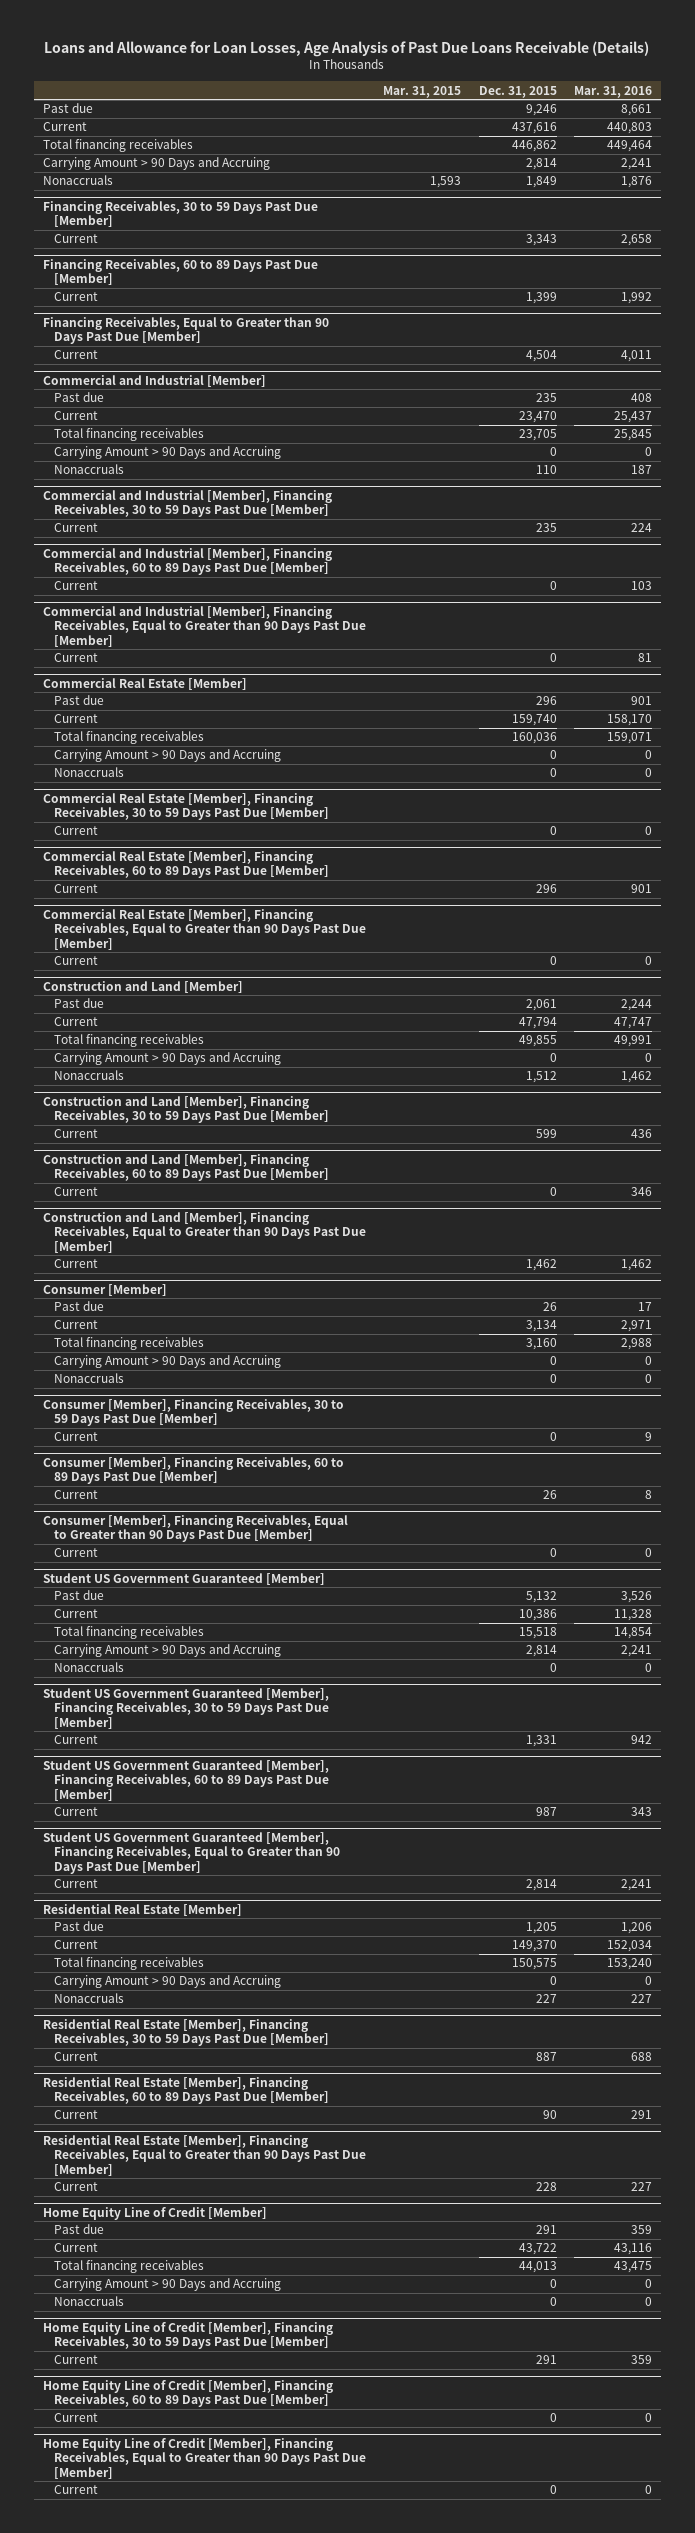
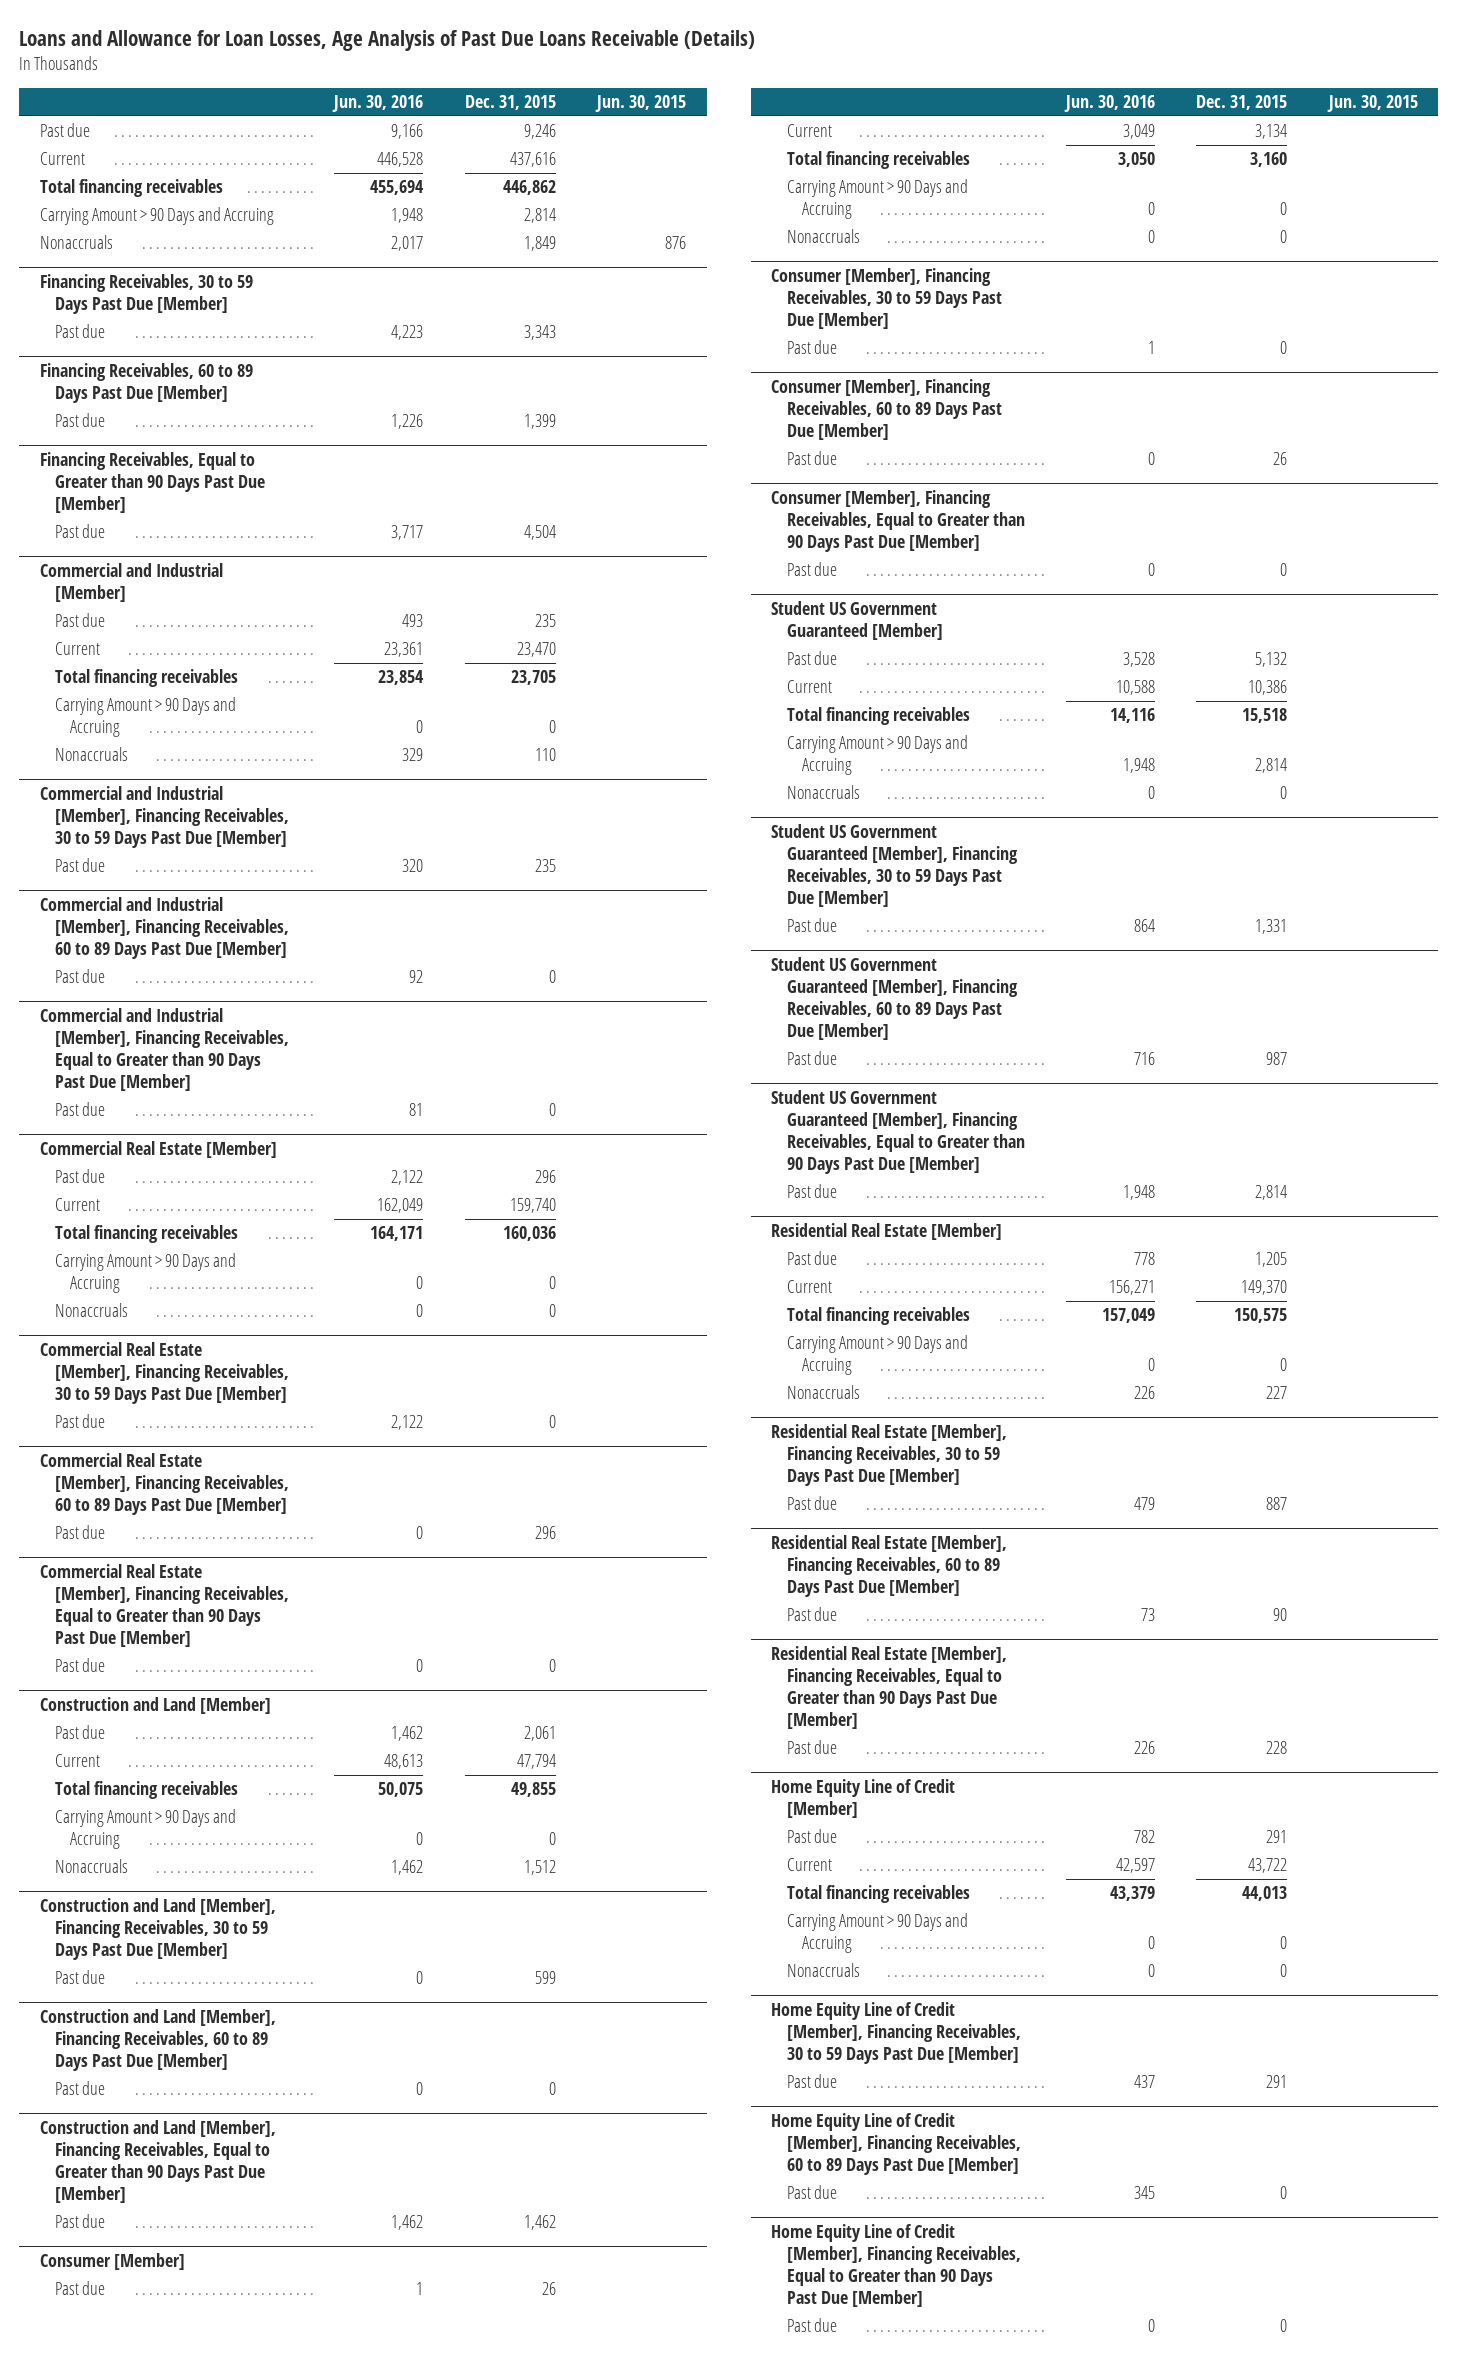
[383,85,462,98] Mar. 31, 2015 -> none
[574,85,653,98] Mar. 31, 2016 -> none
none -> [332,94,424,112] Jun. 30, 2016
none -> [594,94,686,112] Jun. 30, 2015
[53,234,98,244] Current -> [54,324,105,339] Past due
[53,292,98,302] Current -> [54,413,105,428] Past due
[53,350,98,360] Current -> [54,524,105,539] Past due
[53,523,98,533] Current -> [54,858,105,873] Past due
[53,581,98,591] Current -> none
none -> [54,969,105,984] Past due
[53,653,98,663] Current -> none
none -> [54,1102,105,1117] Past due
[53,826,98,836] Current -> none
none -> [54,1414,105,1429] Past due
[53,884,98,894] Current -> [54,1525,105,1540] Past due
[53,956,98,966] Current -> none
none -> [54,1658,105,1673] Past due
[53,1129,98,1139] Current -> [54,1970,105,1985] Past due
[53,1187,98,1197] Current -> none
none -> [54,2081,105,2096] Past due
[53,1259,98,1269] Current -> [54,2214,105,2229] Past due
[53,1432,98,1442] Current -> none
none -> [786,340,837,355] Past due
[53,1490,98,1500] Current -> none
none -> [786,451,837,466] Past due
[53,1548,98,1558] Current -> none
none -> [786,562,837,577] Past due
[53,1735,98,1745] Current -> [786,918,837,933] Past due
[53,1807,98,1817] Current -> [786,1051,837,1066] Past due
[53,1879,98,1889] Current -> [786,1184,837,1199] Past due
[53,2052,98,2062] Current -> [786,1496,837,1511] Past due
[53,2110,98,2120] Current -> none
none -> [786,1607,837,1622] Past due
[53,2182,98,2192] Current -> [786,1740,837,1755] Past due
[53,2355,98,2365] Current -> [786,2074,837,2089] Past due
[53,2413,98,2423] Current -> none
none -> [786,2185,837,2200] Past due
[53,2485,98,2495] Current -> none
none -> [786,2318,837,2333] Past due

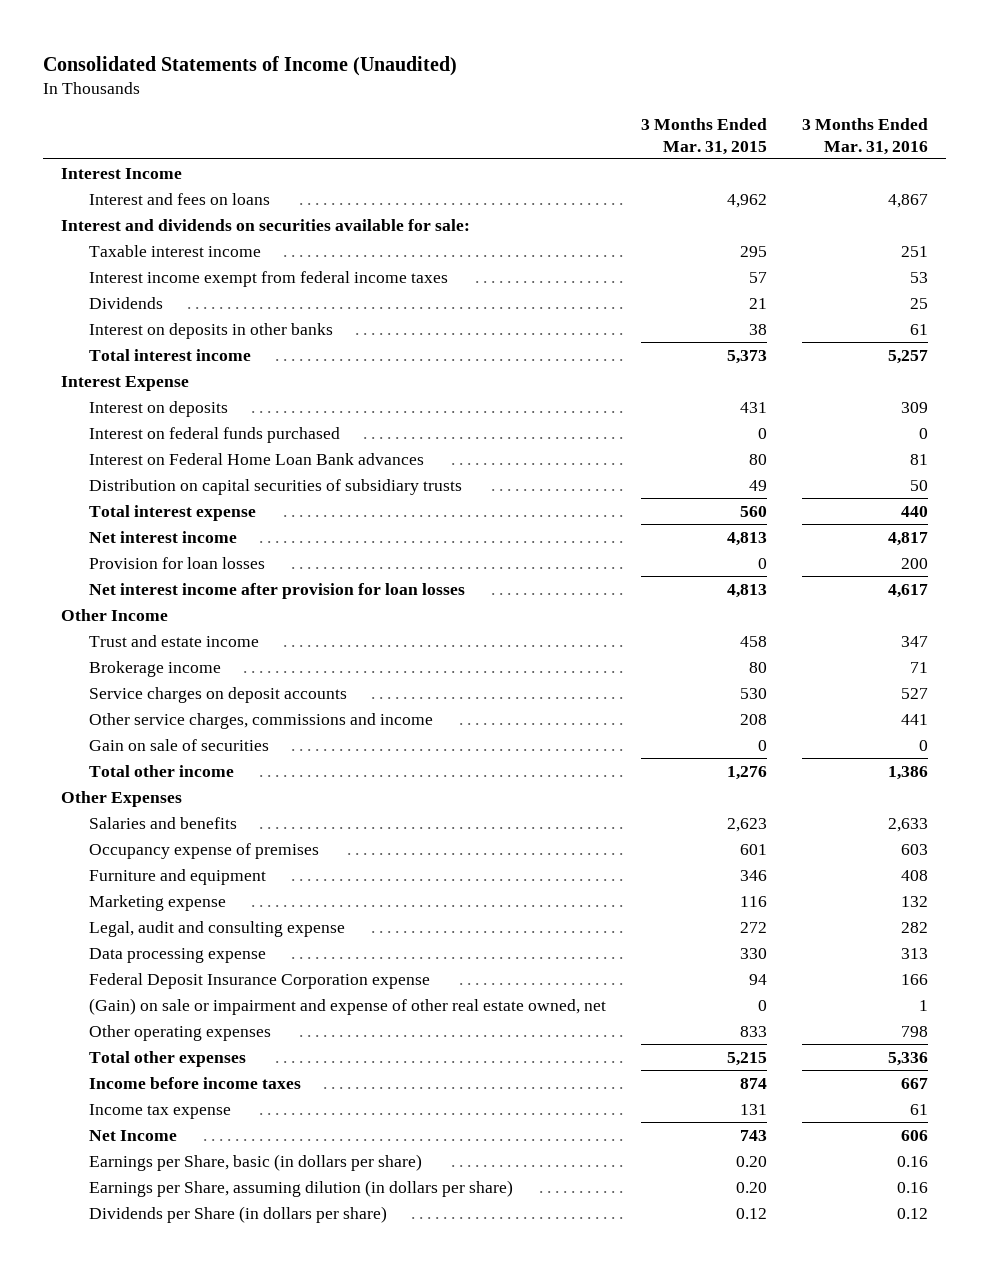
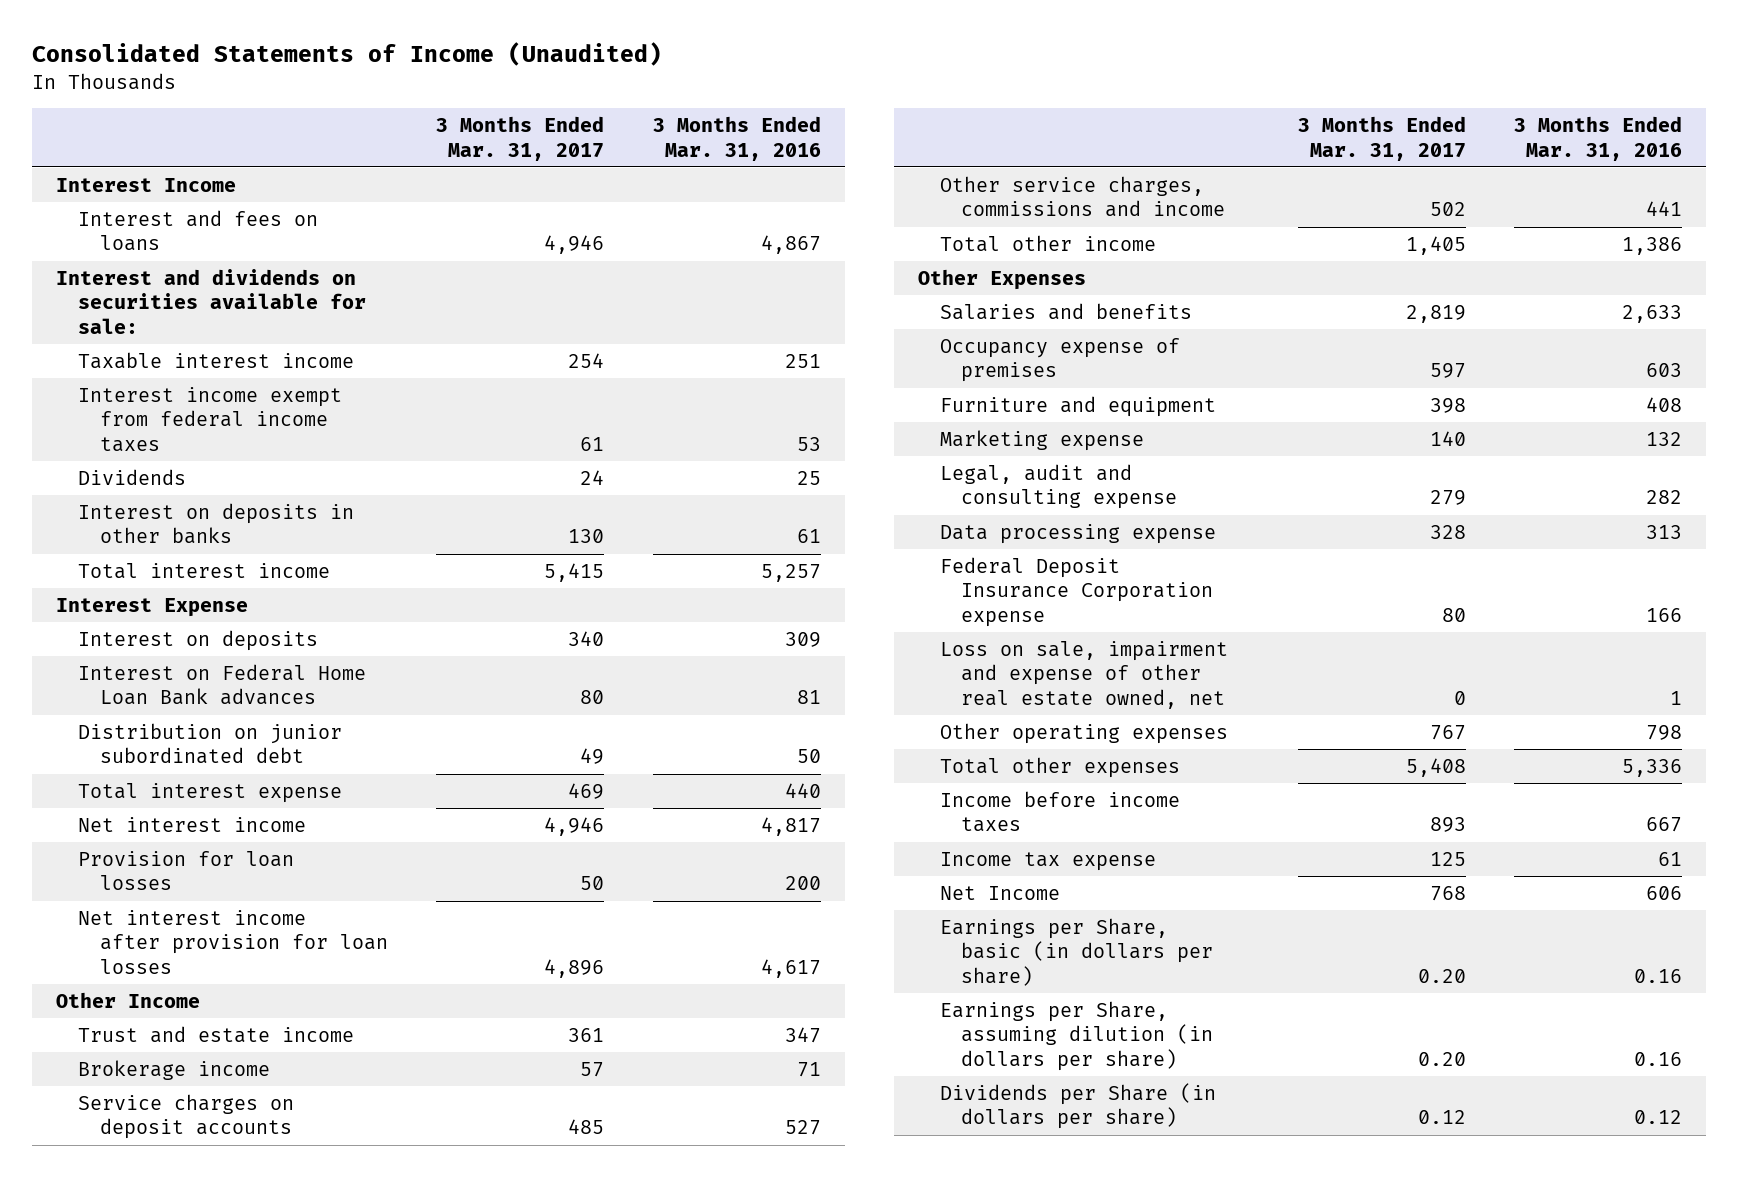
[640,118,767,155] 3 Months Ended Mar. 31, 2015 -> none
none -> [436,115,605,161] 3 Months Ended Mar. 31, 2017
[88,426,340,443] Interest on federal funds purchased -> none
[88,478,462,495] Distribution on capital securities of subsidiary trusts -> none
none -> [78,722,343,765] Distribution on junior subordinated debt
[88,738,269,751] Gain on sale of securities -> none
[88,997,606,1015] (Gain) on sale or impairment and expense of other real estate owned, net -> [939,640,1228,710] Loss on sale, impairment and expense of other real estate owned, net

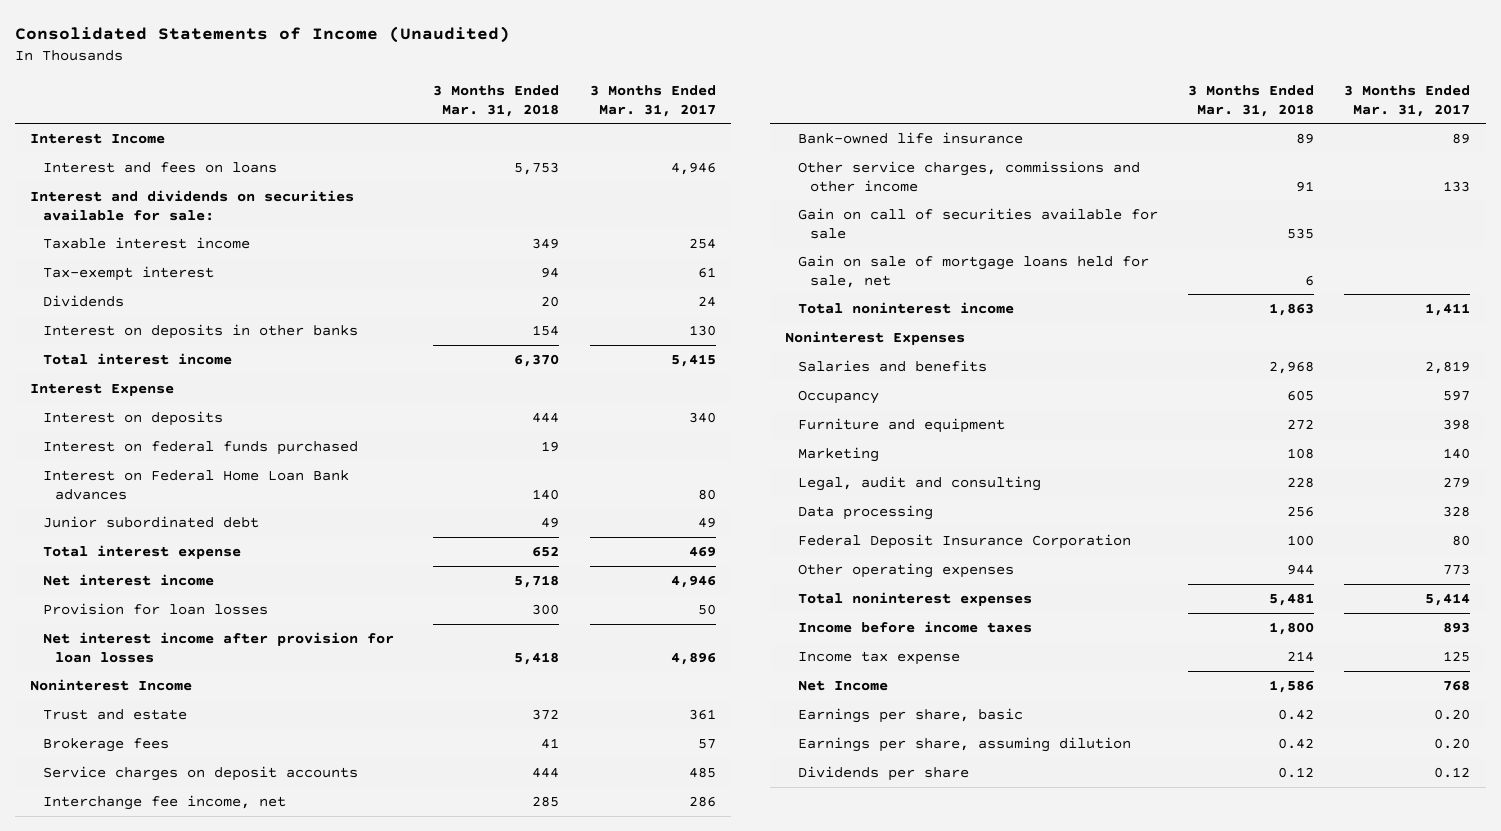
[652,115,821,161] 3 Months Ended Mar. 31, 2016 -> none
none -> [433,84,560,117] 3 Months Ended Mar. 31, 2018
[78,386,343,453] Interest income exempt from federal income taxes -> [42,265,214,281] Tax-exempt interest
none -> [42,440,358,455] Interest on federal funds purchased
[78,722,343,765] Distribution on junior subordinated debt -> [42,515,259,528] Junior subordinated debt
[56,991,201,1008] Other Income -> [30,678,193,691] Noninterest Income
[78,1025,355,1043] Trust and estate income -> [42,708,187,720] Trust and estate
[78,1059,271,1080] Brokerage income -> [42,737,169,752] Brokerage fees
none -> [42,794,286,810] Interchange fee income, net
none -> [797,131,1023,144] Bank-owned life insurance
[939,175,1226,218] Other service charges, commissions and income -> [797,160,1140,192] Other service charges, commissions and other income
[1429,202,1466,217] 502 -> [1443,180,1471,192] 133
none -> [797,207,1158,239] Gain on call of securities available for sale
none -> [797,254,1149,288] Gain on sale of mortgage loans held for sale, net
[939,234,1156,252] Total other income -> [797,301,1014,314] Total noninterest income
[1405,235,1466,255] 1,405 -> [1425,302,1471,316] 1,411
[917,268,1086,290] Other Expenses -> [785,330,966,345] Noninterest Expenses
[939,337,1180,383] Occupancy expense of premises -> [797,389,879,404] Occupancy
[939,640,1228,710] Loss on sale, impairment and expense of other real estate owned, net -> none
[939,429,1144,451] Marketing expense -> [797,446,879,462] Marketing
[939,463,1178,510] Legal, audit and consulting expense -> [797,475,1041,491] Legal, audit and consulting
[939,523,1216,544] Data processing expense -> [797,504,933,520] Data processing
[939,556,1214,628] Federal Deposit Insurance Corporation expense -> [797,533,1131,549] Federal Deposit Insurance Corporation
[1429,724,1466,740] 767 -> [1443,563,1471,575] 773
[939,756,1180,778] Total other expenses -> [797,591,1032,606] Total noninterest expenses
[1405,757,1466,777] 5,408 -> [1425,592,1471,606] 5,414
[939,917,1214,987] Earnings per Share, basic (in dollars per share) -> [797,707,1023,723] Earnings per share, basic
[939,1000,1214,1072] Earnings per Share, assuming dilution (in dollars per share) -> [797,736,1131,752] Earnings per share, assuming dilution
[939,1082,1216,1130] Dividends per Share (in dollars per share) -> [797,765,969,781] Dividends per share

